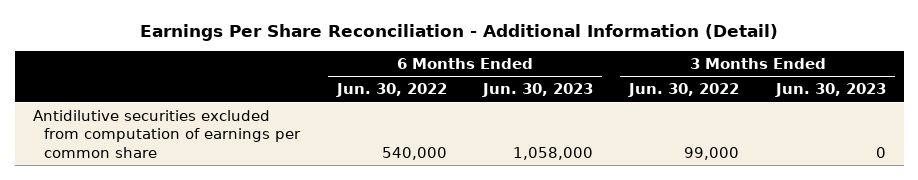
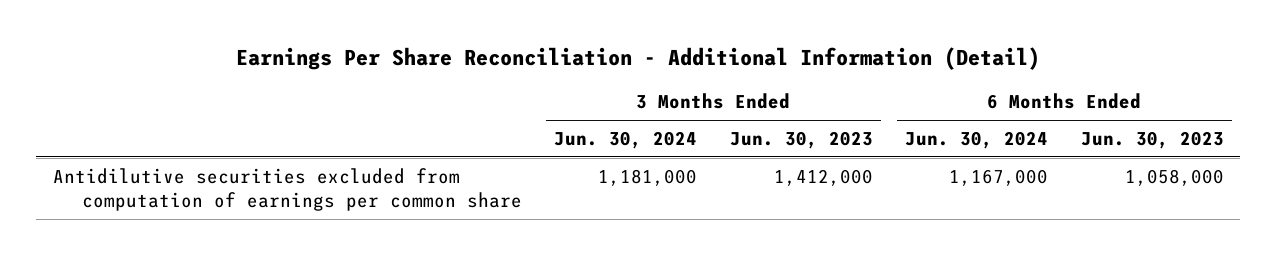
[335,83,447,98] Jun. 30, 2022 -> none
[628,83,740,98] Jun. 30, 2022 -> none
none -> [554,131,698,150] Jun. 30, 2024
none -> [905,131,1049,150] Jun. 30, 2024
[875,146,886,158] 0 -> [773,168,873,186] 1,412,000

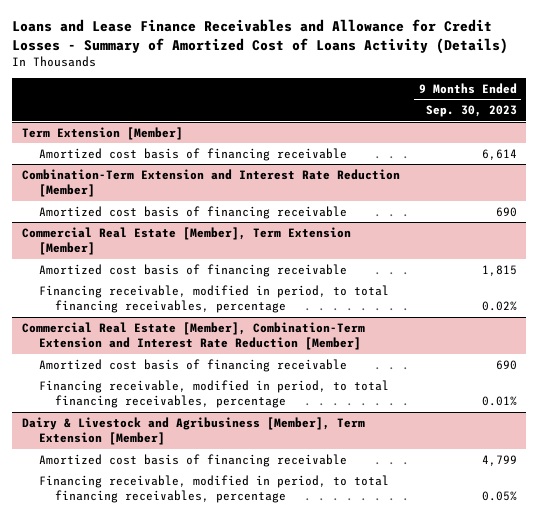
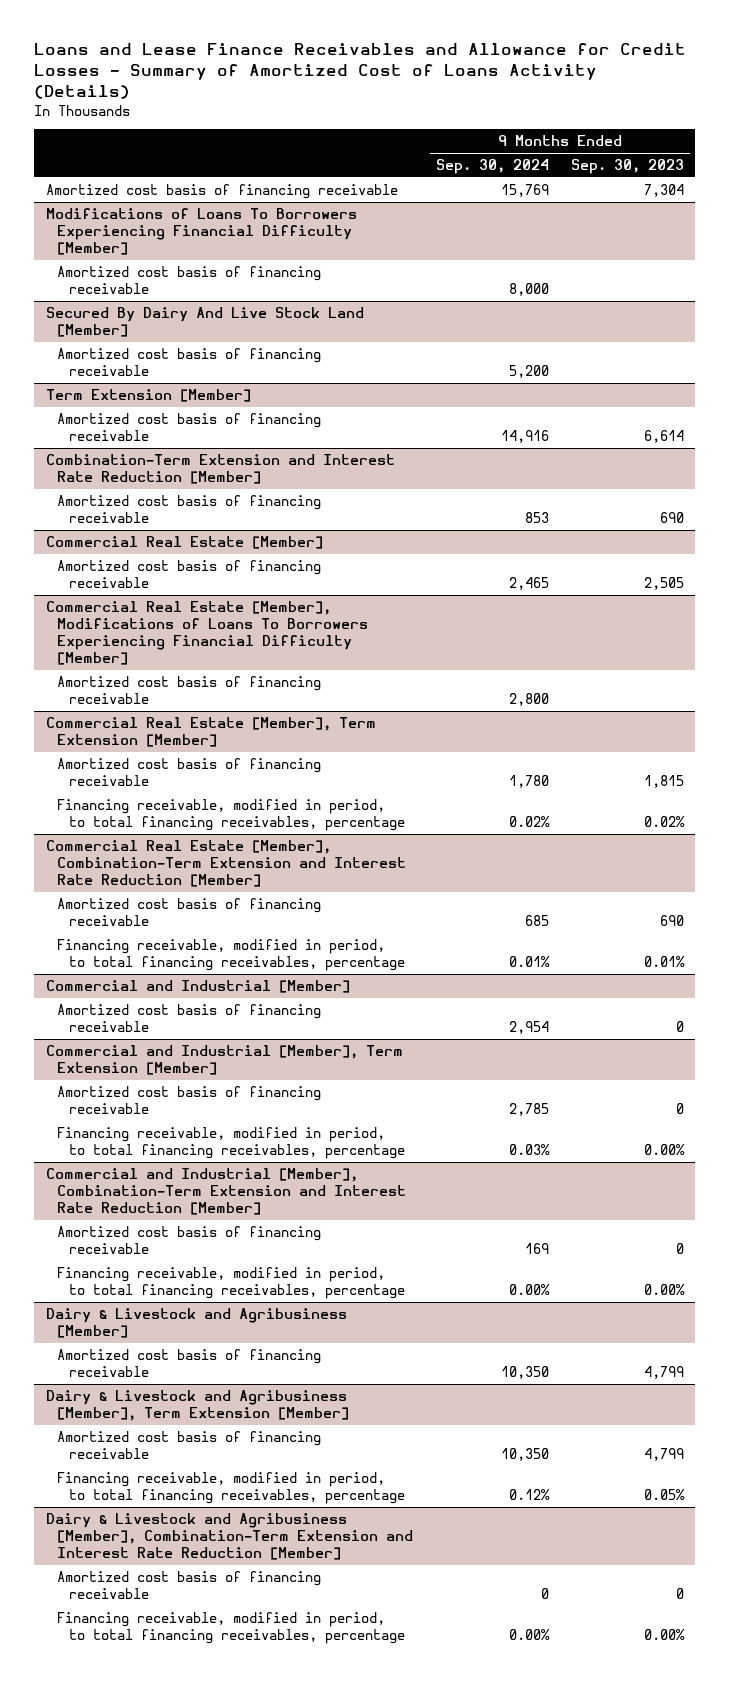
none -> [435,159,549,175] Sep. 30, 2024
none -> [45,184,398,200] Amortized cost basis of financing receivable
none -> [45,208,357,256] Modifications of Loans To Borrowers Experiencing Financial Difficulty [Member]
none -> [57,266,322,295] Amortized cost basis of financing receivable
none -> [45,307,364,338] Secured By Dairy And Live Stock Land [Member]
none -> [57,348,322,377] Amortized cost basis of financing receivable
none -> [45,536,323,550] Commercial Real Estate [Member]
none -> [57,560,322,589] Amortized cost basis of financing receivable
none -> [45,601,369,666] Commercial Real Estate [Member], Modifications of Loans To Borrowers Experiencing Financial Difficulty [Member]
none -> [57,676,322,705] Amortized cost basis of financing receivable
none -> [45,980,350,994] Commercial and Industrial [Member]
none -> [57,1004,322,1033] Amortized cost basis of financing receivable
none -> [45,1045,403,1076] Commercial and Industrial [Member], Term Extension [Member]
none -> [57,1086,322,1115] Amortized cost basis of financing receivable
none -> [57,1127,406,1160] Financing receivable, modified in period, to total financing receivables, percentage
none -> [45,1168,407,1216] Commercial and Industrial [Member], Combination-Term Extension and Interest Rate Reduction [Member]
none -> [57,1226,322,1255] Amortized cost basis of financing receivable
none -> [57,1267,406,1300] Financing receivable, modified in period, to total financing receivables, percentage
none -> [45,1308,347,1339] Dairy & Livestock and Agribusiness [Member]
none -> [57,1349,322,1378] Amortized cost basis of financing receivable
none -> [45,1513,414,1561] Dairy & Livestock and Agribusiness [Member], Combination-Term Extension and Interest Rate Reduction [Member]
none -> [57,1571,322,1600] Amortized cost basis of financing receivable
none -> [57,1612,406,1645] Financing receivable, modified in period, to total financing receivables, percentage

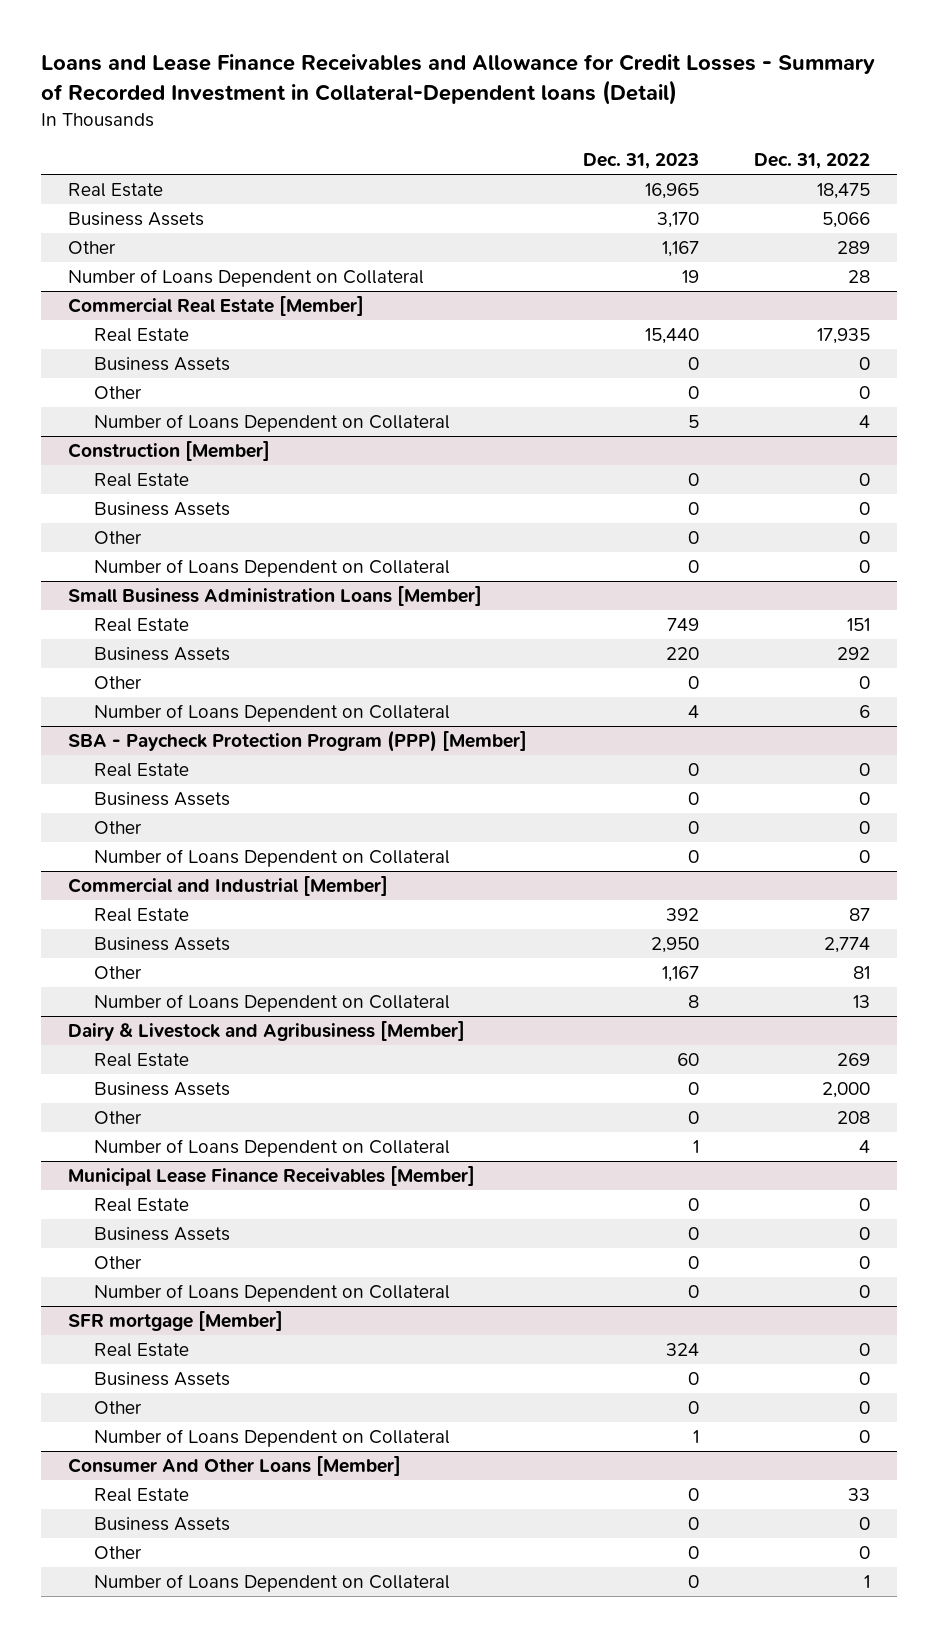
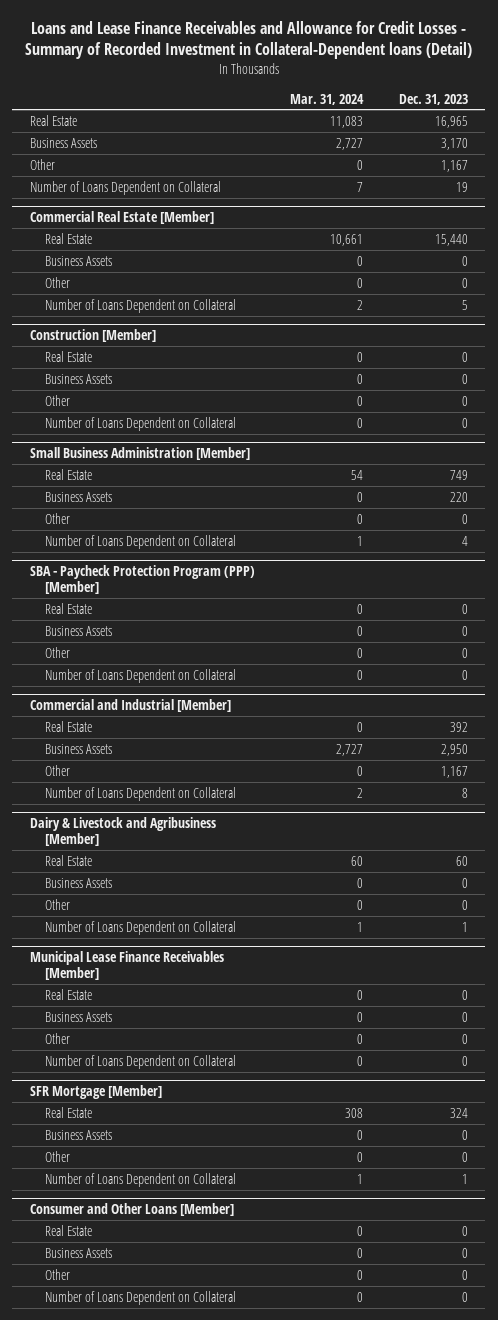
[753,153,870,170] Dec. 31, 2022 -> none
none -> [290,93,365,105] Mar. 31, 2024
[68,586,483,607] Small Business Administration Loans [Member] -> [29,446,250,460] Small Business Administration [Member]
[68,1311,284,1332] SFR mortgage [Member] -> [29,1084,162,1099] SFR Mortgage [Member]
[68,1456,402,1477] Consumer And Other Loans [Member] -> [29,1202,234,1216] Consumer and Other Loans [Member]

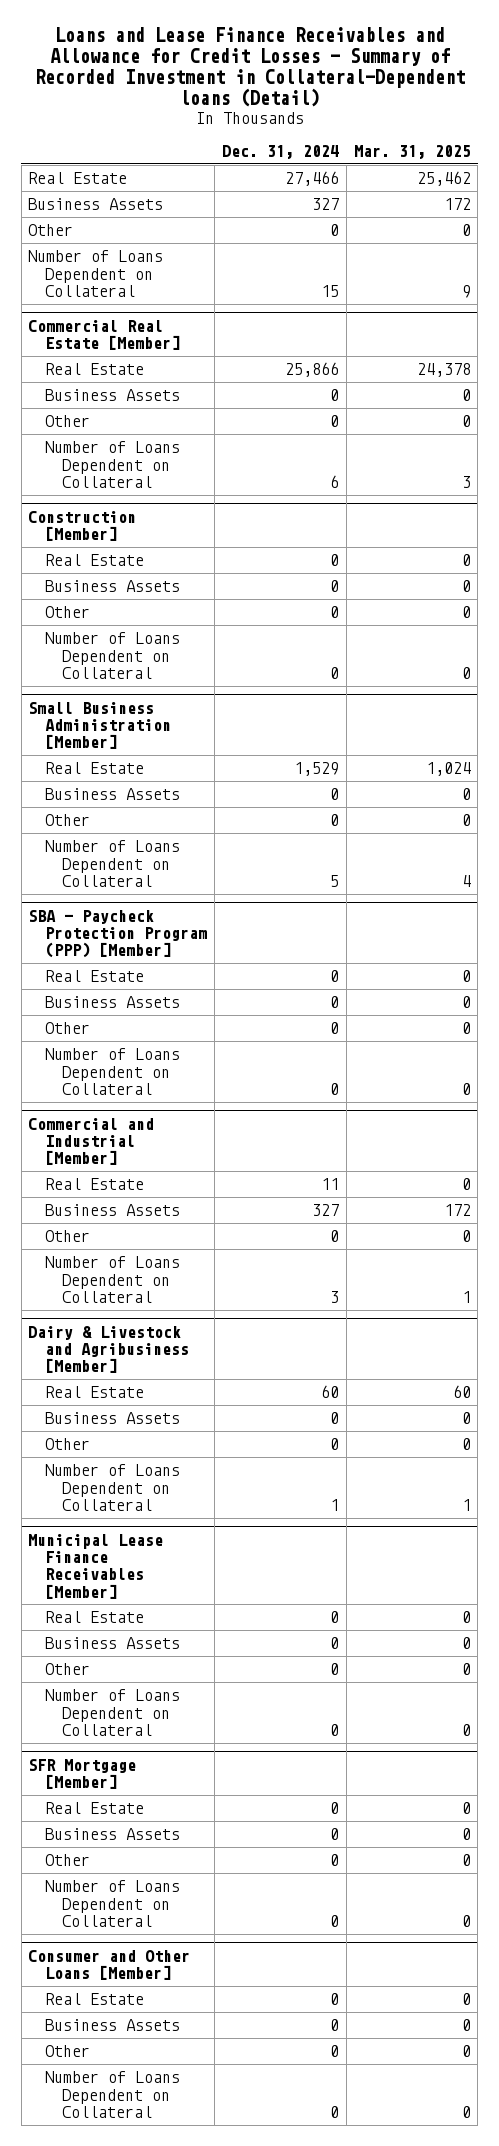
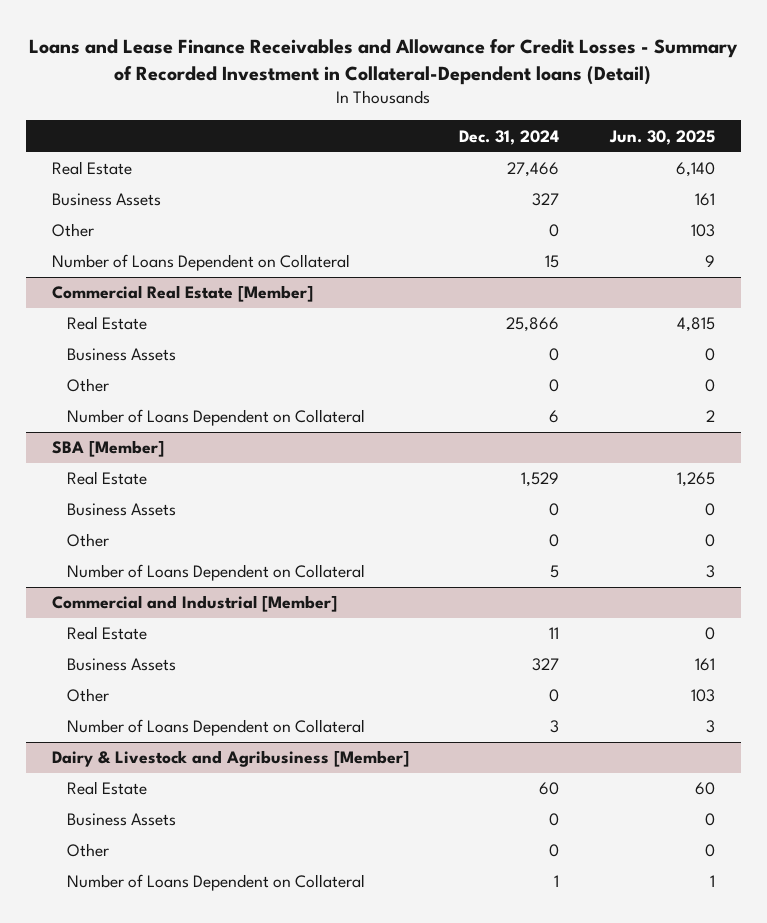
[353,144,471,159] Mar. 31, 2025 -> none
none -> [609,129,716,145] Jun. 30, 2025
[28,510,137,542] Construction [Member] -> none
[45,554,145,567] Real Estate -> none
[45,580,181,593] Business Assets -> none
[45,606,91,619] Other -> none
[45,632,181,679] Number of Loans Dependent on Collateral -> none
[28,701,172,750] Small Business Administration [Member] -> [51,440,164,458] SBA [Member]
[28,909,208,959] SBA - Paycheck Protection Program (PPP) [Member] -> none
[45,970,145,983] Real Estate -> none
[45,996,181,1009] Business Assets -> none
[45,1022,91,1035] Other -> none
[45,1048,181,1095] Number of Loans Dependent on Collateral -> none
[28,1533,164,1599] Municipal Lease Finance Receivables [Member] -> none
[45,1611,145,1624] Real Estate -> none
[45,1637,181,1650] Business Assets -> none
[45,1663,91,1676] Other -> none
[45,1689,181,1736] Number of Loans Dependent on Collateral -> none
[28,1758,137,1790] SFR Mortgage [Member] -> none
[45,1802,145,1815] Real Estate -> none
[45,1828,181,1841] Business Assets -> none
[45,1854,91,1867] Other -> none
[45,1880,181,1927] Number of Loans Dependent on Collateral -> none
[28,1949,191,1981] Consumer and Other Loans [Member] -> none
[45,1993,145,2006] Real Estate -> none
[45,2019,181,2032] Business Assets -> none
[45,2045,91,2058] Other -> none
[45,2071,181,2118] Number of Loans Dependent on Collateral -> none

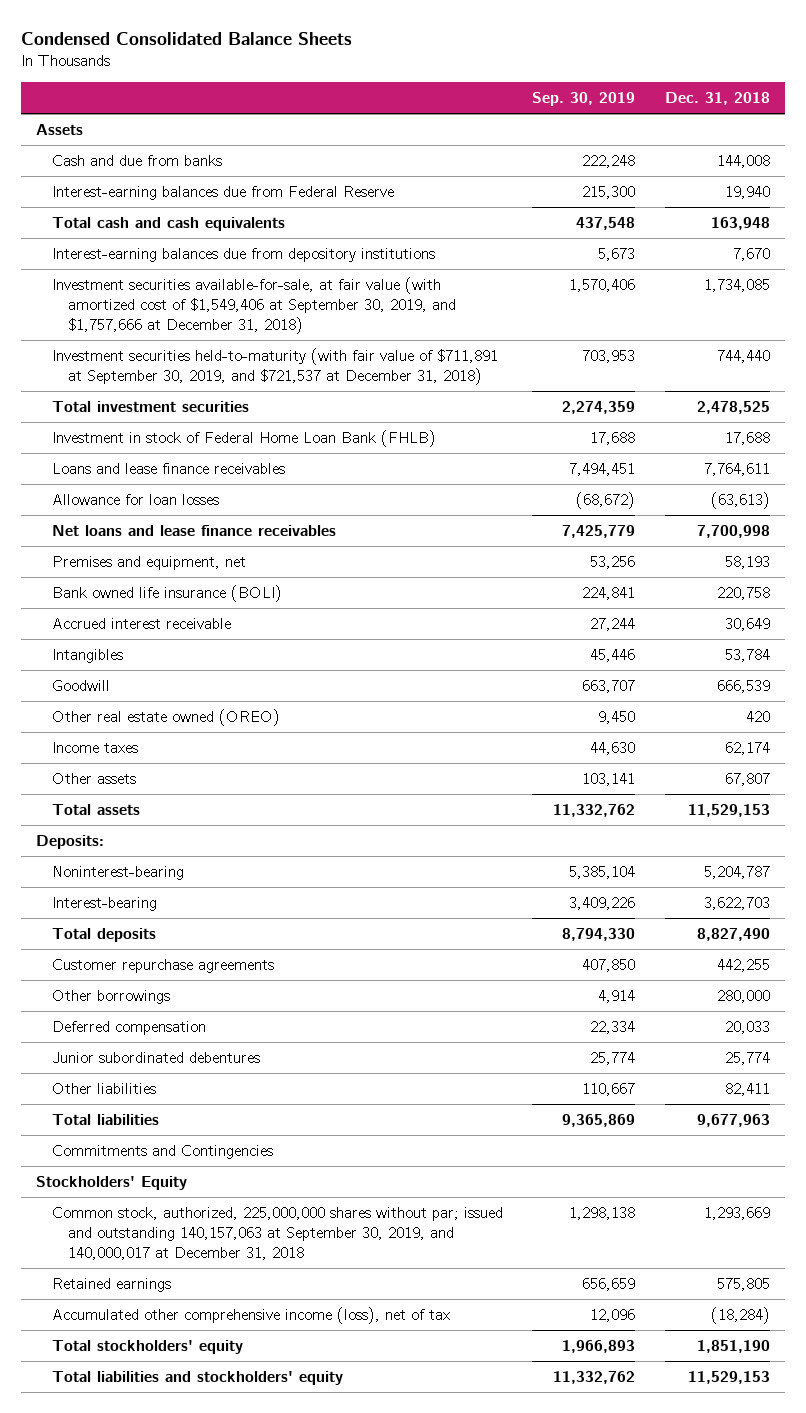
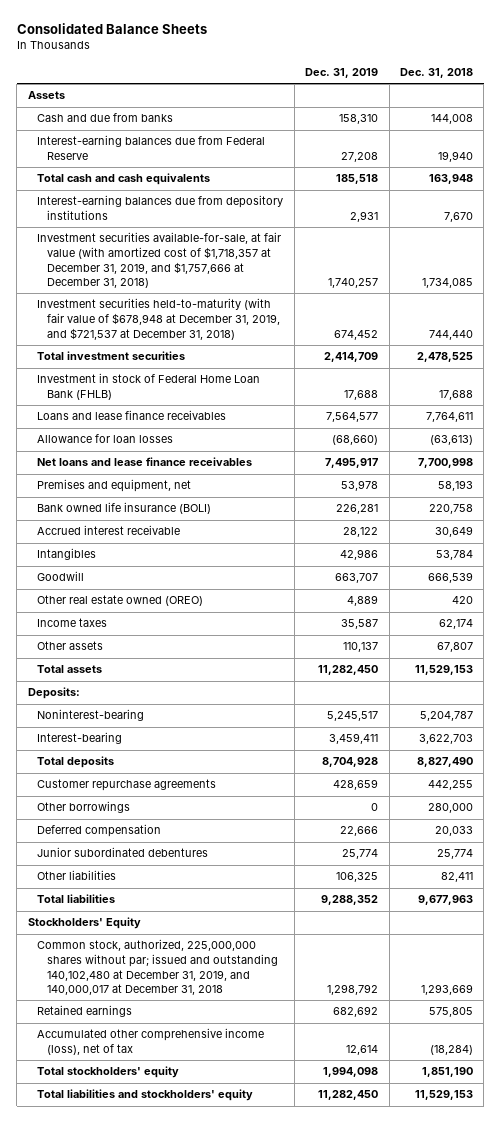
[21,32,353,46] Condensed Consolidated Balance Sheets -> [16,23,207,35] Consolidated Balance Sheets
[532,92,636,107] Sep. 30, 2019 -> none
none -> [305,68,379,79] Dec. 31, 2019
[51,276,456,335] Investment securities available-for-sale, at fair value (with amortized cost of $1,549,406 at September 30, 2019, and $1,757,666 at December 31, 2018) -> [37,232,282,289] Investment securities available-for-sale, at fair value (with amortized cost of $1,718,357 at December 31, 2019, and $1,757,666 at December 31, 2018)
[51,347,498,386] Investment securities held-to-maturity (with fair value of $711,891 at September 30, 2019, and $721,537 at December 31, 2018) -> [37,298,280,340] Investment securities held-to-maturity (with fair value of $678,948 at December 31, 2019, and $721,537 at December 31, 2018)
[51,1144,273,1159] Commitments and Contingencies -> none
[51,1206,503,1261] Common stock, authorized, 225,000,000 shares without par; issued and outstanding 140,157,063 at September 30, 2019, and 140,000,017 at December 31, 2018 -> [37,939,278,996] Common stock, authorized, 225,000,000 shares without par; issued and outstanding 140,102,480 at December 31, 2019, and 140,000,017 at December 31, 2018

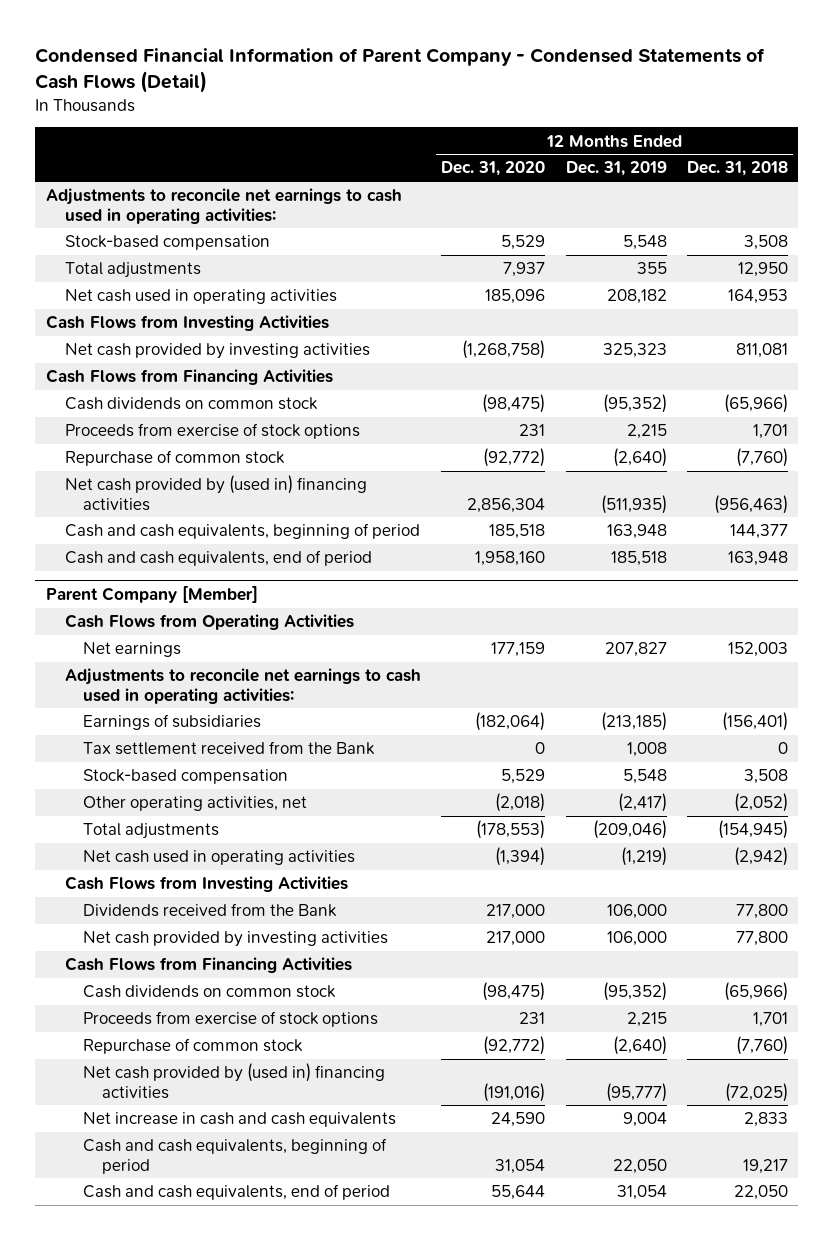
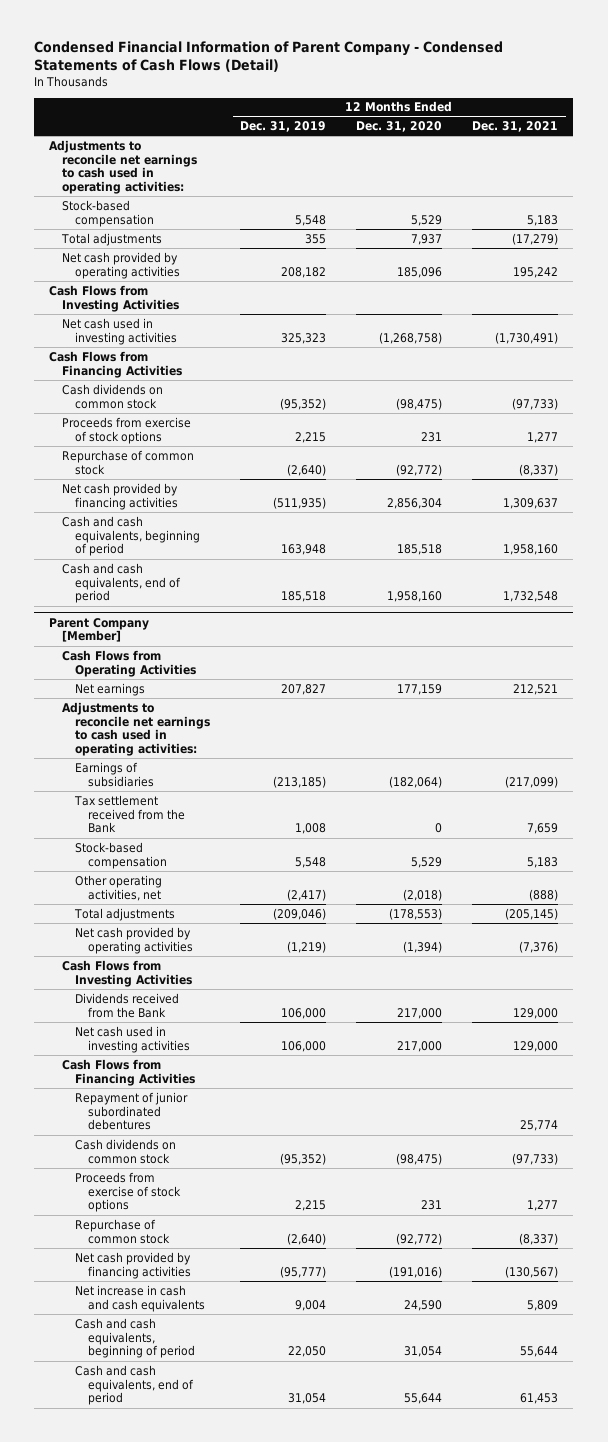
[687,161,789,177] Dec. 31, 2018 -> none
none -> [472,120,559,132] Dec. 31, 2021
[64,289,337,305] Net cash used in operating activities -> [62,251,181,279] Net cash provided by operating activities
[64,343,370,360] Net cash provided by investing activities -> [62,317,178,345] Net cash used in investing activities
[64,475,367,511] Net cash provided by (used in) financing activities -> [62,482,179,510] Net cash provided by financing activities
[83,850,356,866] Net cash used in operating activities -> [75,926,194,954] Net cash provided by operating activities
[83,931,389,948] Net cash provided by investing activities -> [75,1025,191,1053] Net cash used in investing activities
none -> [75,1091,189,1131] Repayment of junior subordinated debentures
[83,1063,386,1099] Net cash provided by (used in) financing activities -> [75,1251,192,1279] Net cash provided by financing activities

